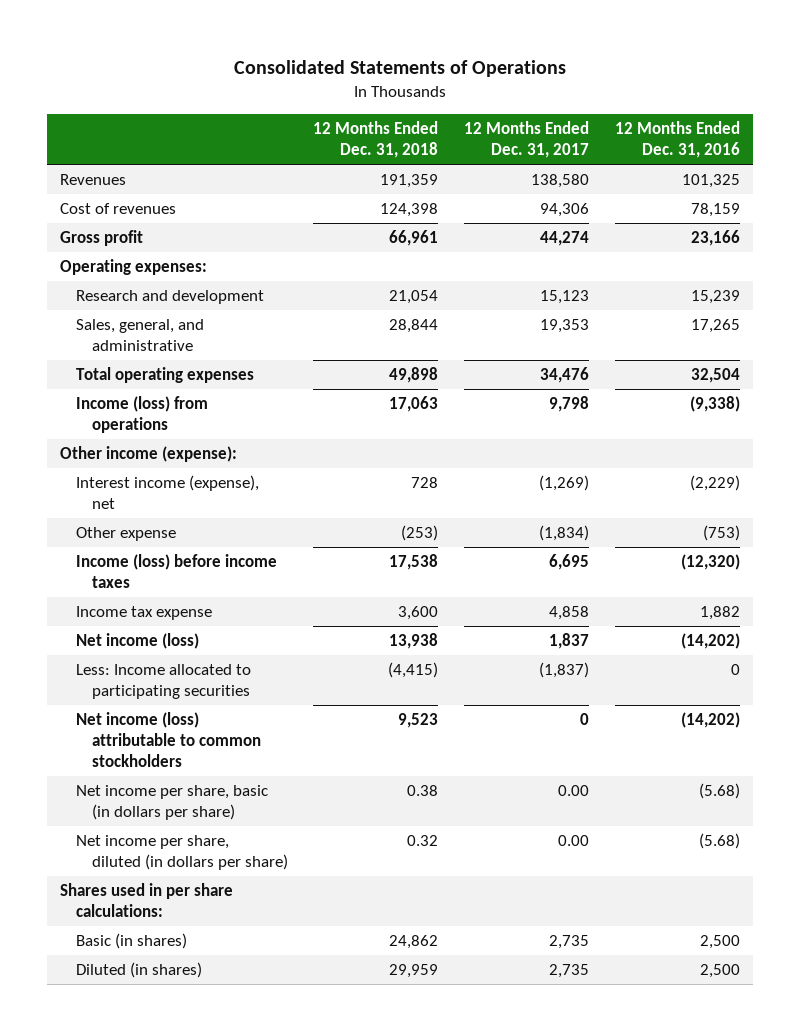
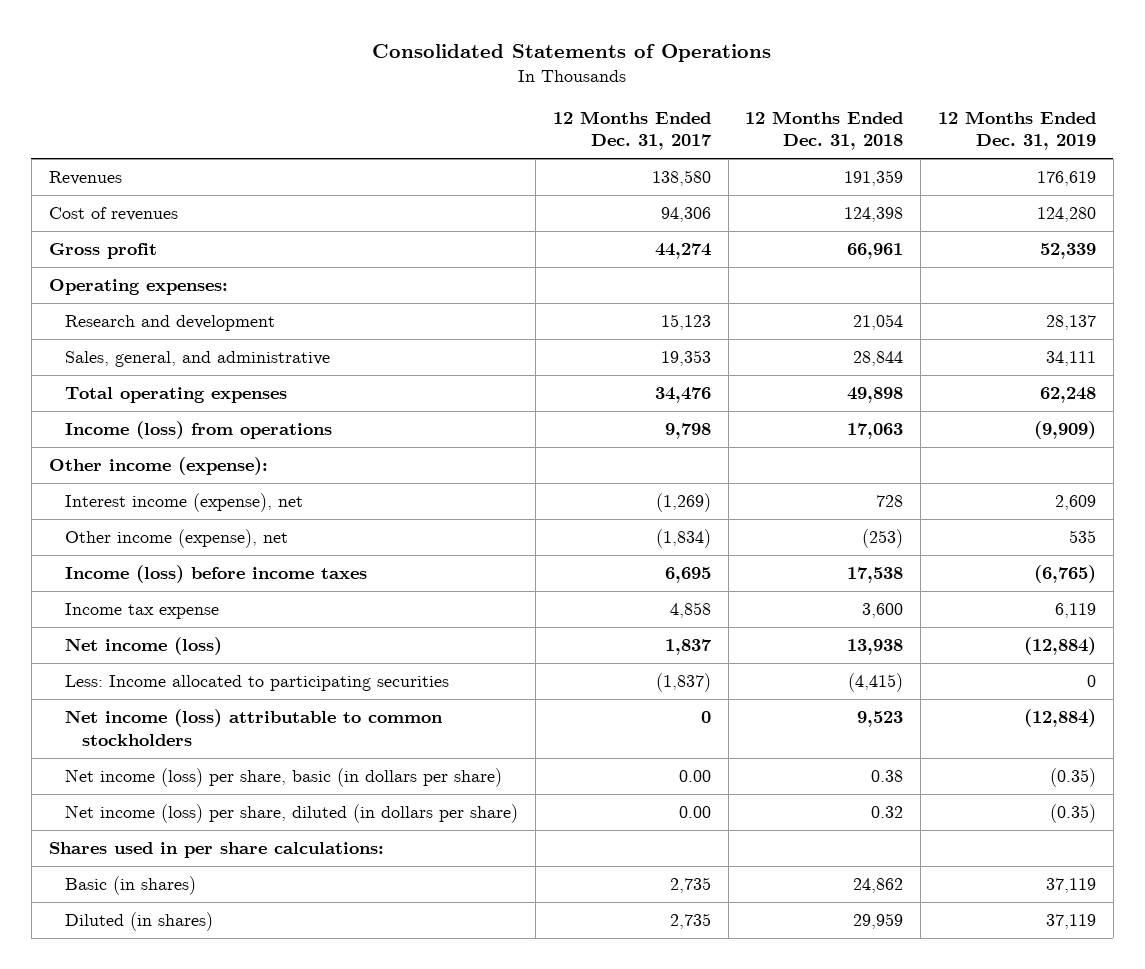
[615,120,741,158] 12 Months Ended Dec. 31, 2016 -> none
none -> [937,110,1096,151] 12 Months Ended Dec. 31, 2019
[75,527,176,542] Other expense -> [65,529,289,549] Other income (expense), net
[75,785,268,821] Net income per share, basic (in dollars per share) -> [65,768,503,788] Net income (loss) per share, basic (in dollars per share)
[75,835,288,871] Net income per share, diluted (in dollars per share) -> [65,804,519,824] Net income (loss) per share, diluted (in dollars per share)

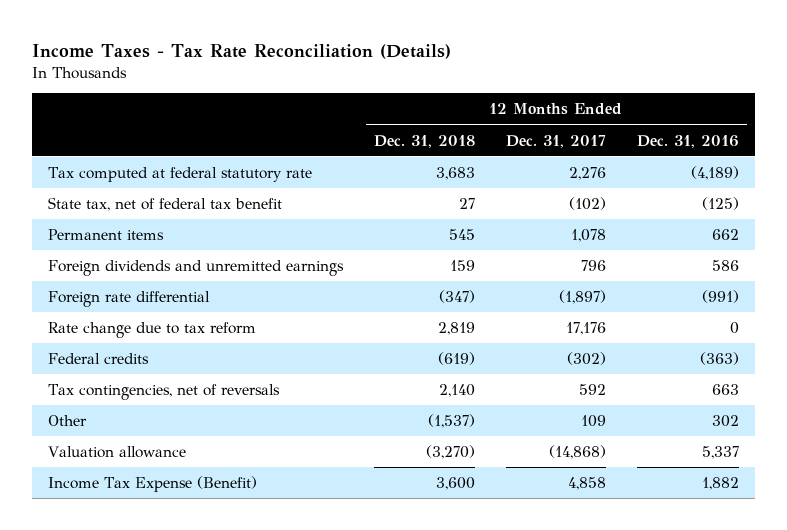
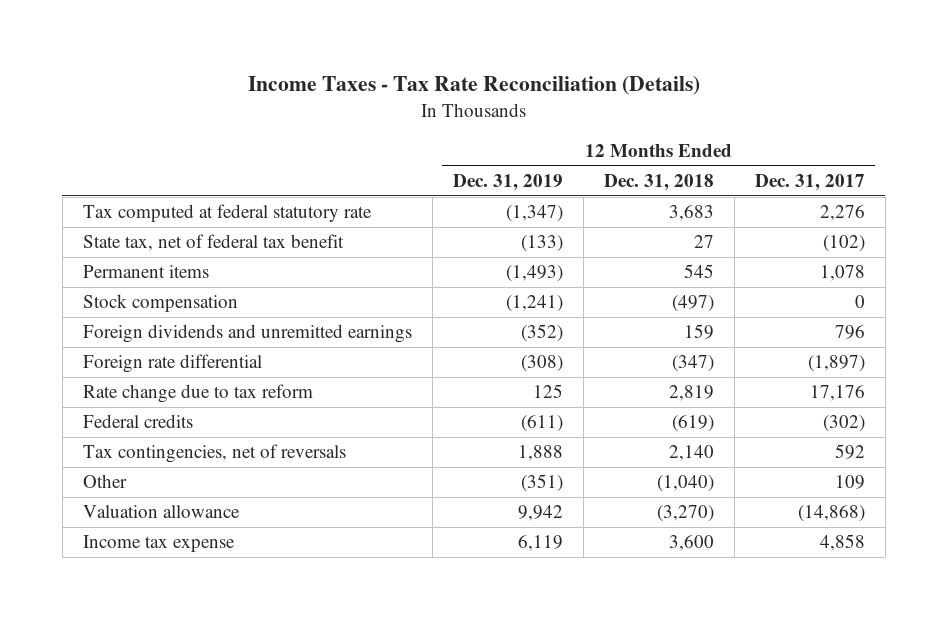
[637,134,740,148] Dec. 31, 2016 -> none
none -> [452,174,563,192] Dec. 31, 2019
none -> [82,294,238,313] Stock compensation
[427,414,475,429] (1,537) -> [656,475,714,493] (1,040)
[47,476,257,493] Income Tax Expense (Benefit) -> [82,535,235,553] Income tax expense

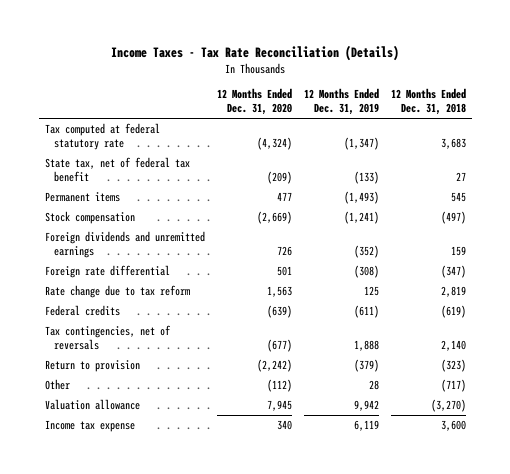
[754,174,865,192] Dec. 31, 2017 -> none
none -> [216,88,292,116] 12 Months Ended Dec. 31, 2020
none -> [44,360,140,373] Return to provision
[520,474,563,493] (351) -> [368,380,379,391] 28
[656,475,714,493] (1,040) -> [440,379,466,393] (717)

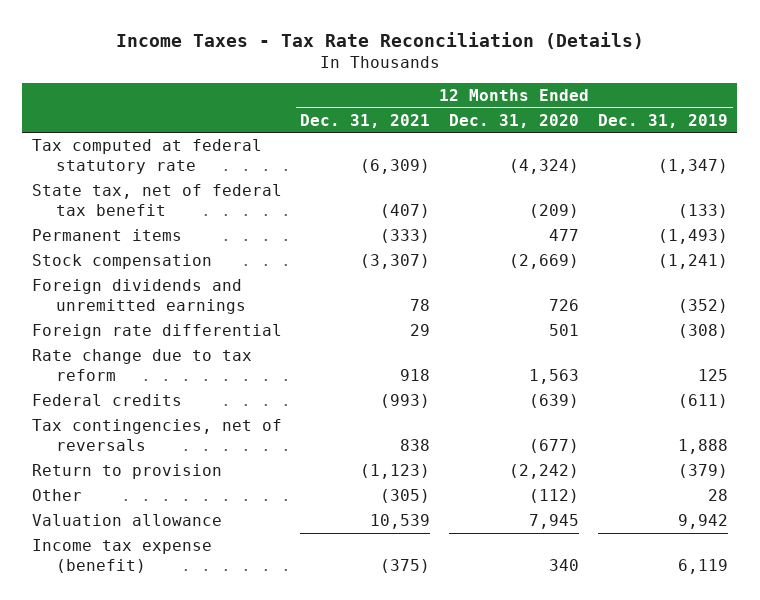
[390,88,466,116] 12 Months Ended Dec. 31, 2018 -> none
none -> [300,113,431,128] Dec. 31, 2021
[44,420,135,433] Income tax expense -> [31,538,212,574] Income tax expense (benefit)

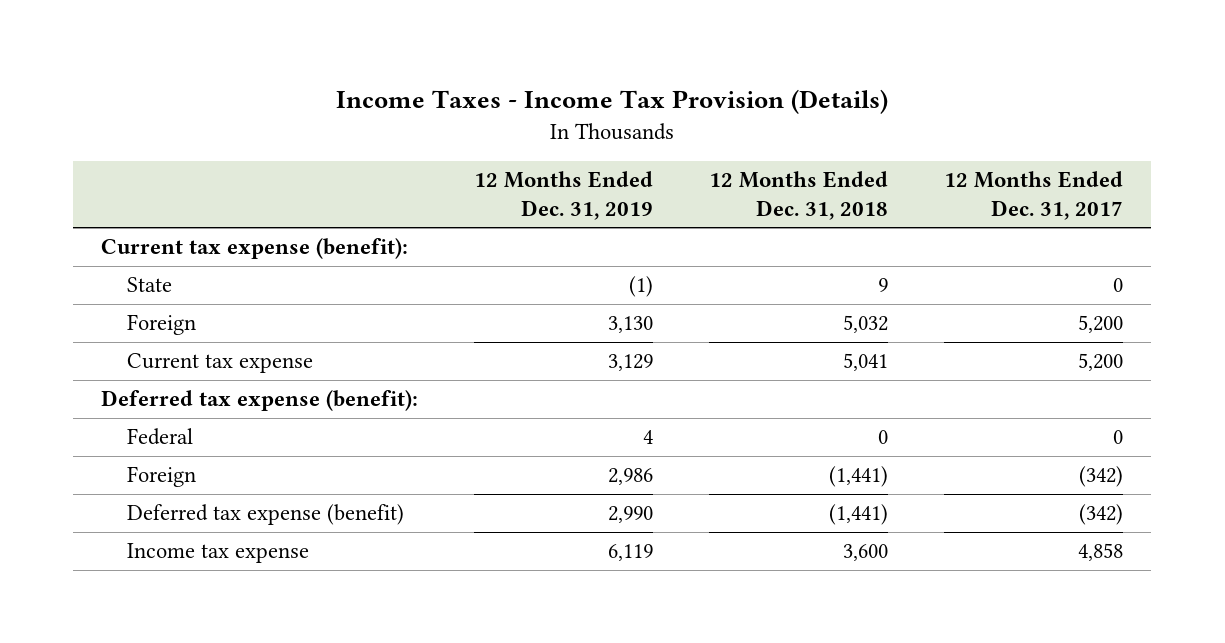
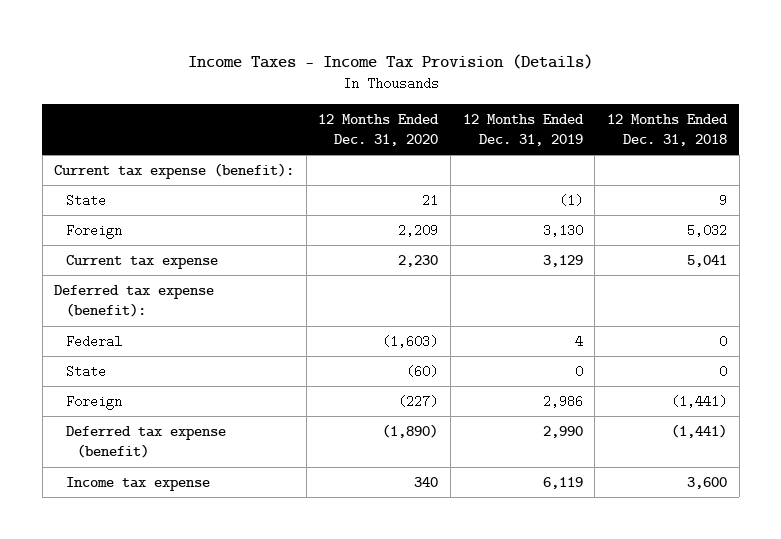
[944,171,1124,220] 12 Months Ended Dec. 31, 2017 -> none
none -> [318,113,440,146] 12 Months Ended Dec. 31, 2020
none -> [65,364,106,378] State

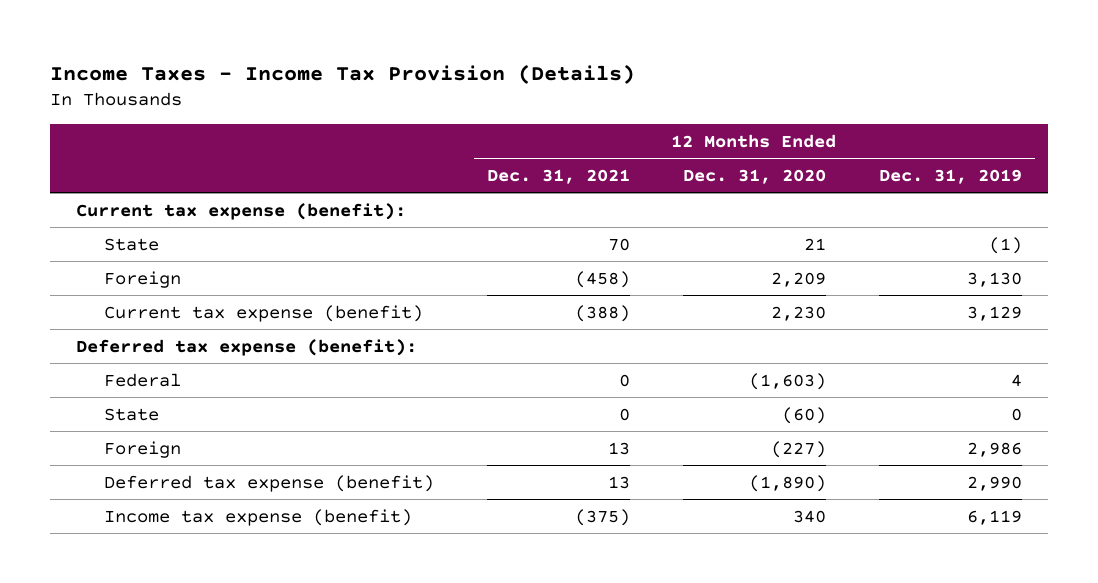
[606,113,728,146] 12 Months Ended Dec. 31, 2018 -> none
none -> [486,169,630,185] Dec. 31, 2021
[65,254,218,269] Current tax expense -> [103,304,423,322] Current tax expense (benefit)
[65,476,210,491] Income tax expense -> [103,508,412,526] Income tax expense (benefit)

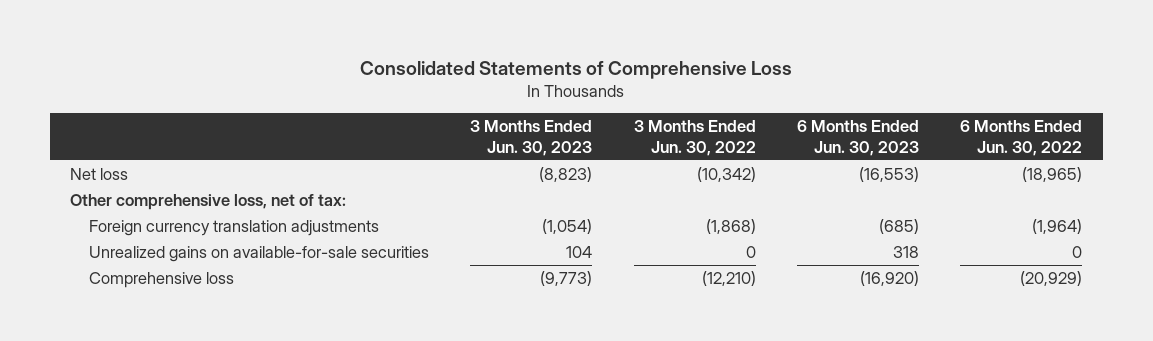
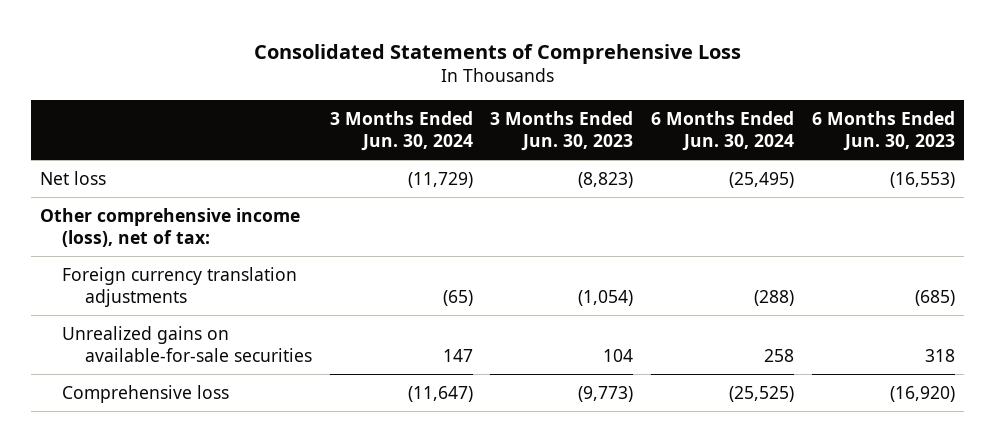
[633,120,756,156] 3 Months Ended Jun. 30, 2022 -> none
[960,120,1083,156] 6 Months Ended Jun. 30, 2022 -> none
none -> [329,110,473,152] 3 Months Ended Jun. 30, 2024
none -> [651,110,795,152] 6 Months Ended Jun. 30, 2024
[70,193,347,210] Other comprehensive loss, net of tax: -> [40,207,301,248] Other comprehensive income (loss), net of tax:

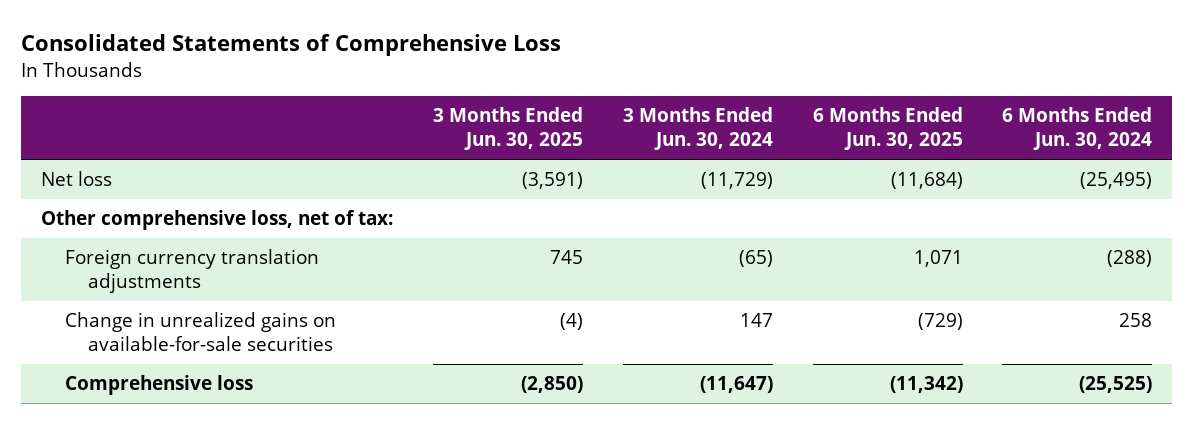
[490,110,634,152] 3 Months Ended Jun. 30, 2023 -> none
[812,110,956,152] 6 Months Ended Jun. 30, 2023 -> none
none -> [433,107,584,151] 3 Months Ended Jun. 30, 2025
none -> [812,107,963,151] 6 Months Ended Jun. 30, 2025
[40,207,301,248] Other comprehensive income (loss), net of tax: -> [41,210,394,231] Other comprehensive loss, net of tax:
[62,325,312,363] Unrealized gains on available-for-sale securities -> [64,312,336,352] Change in unrealized gains on available-for-sale securities

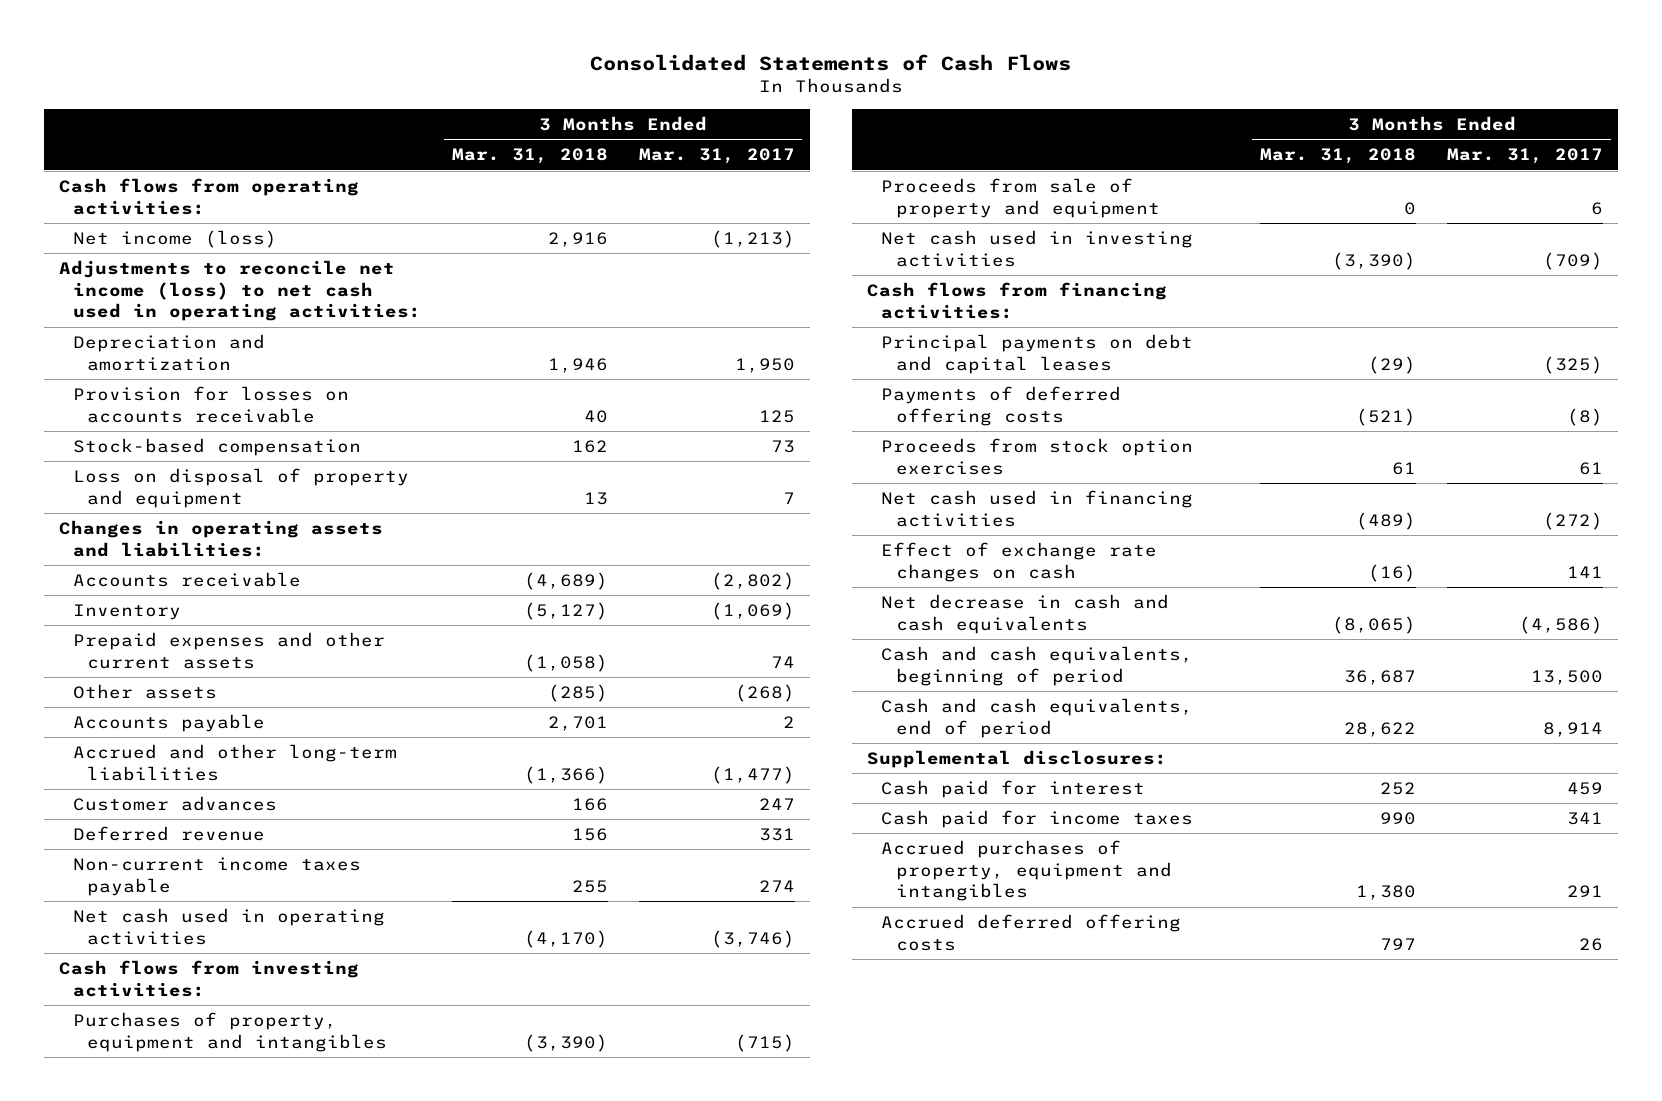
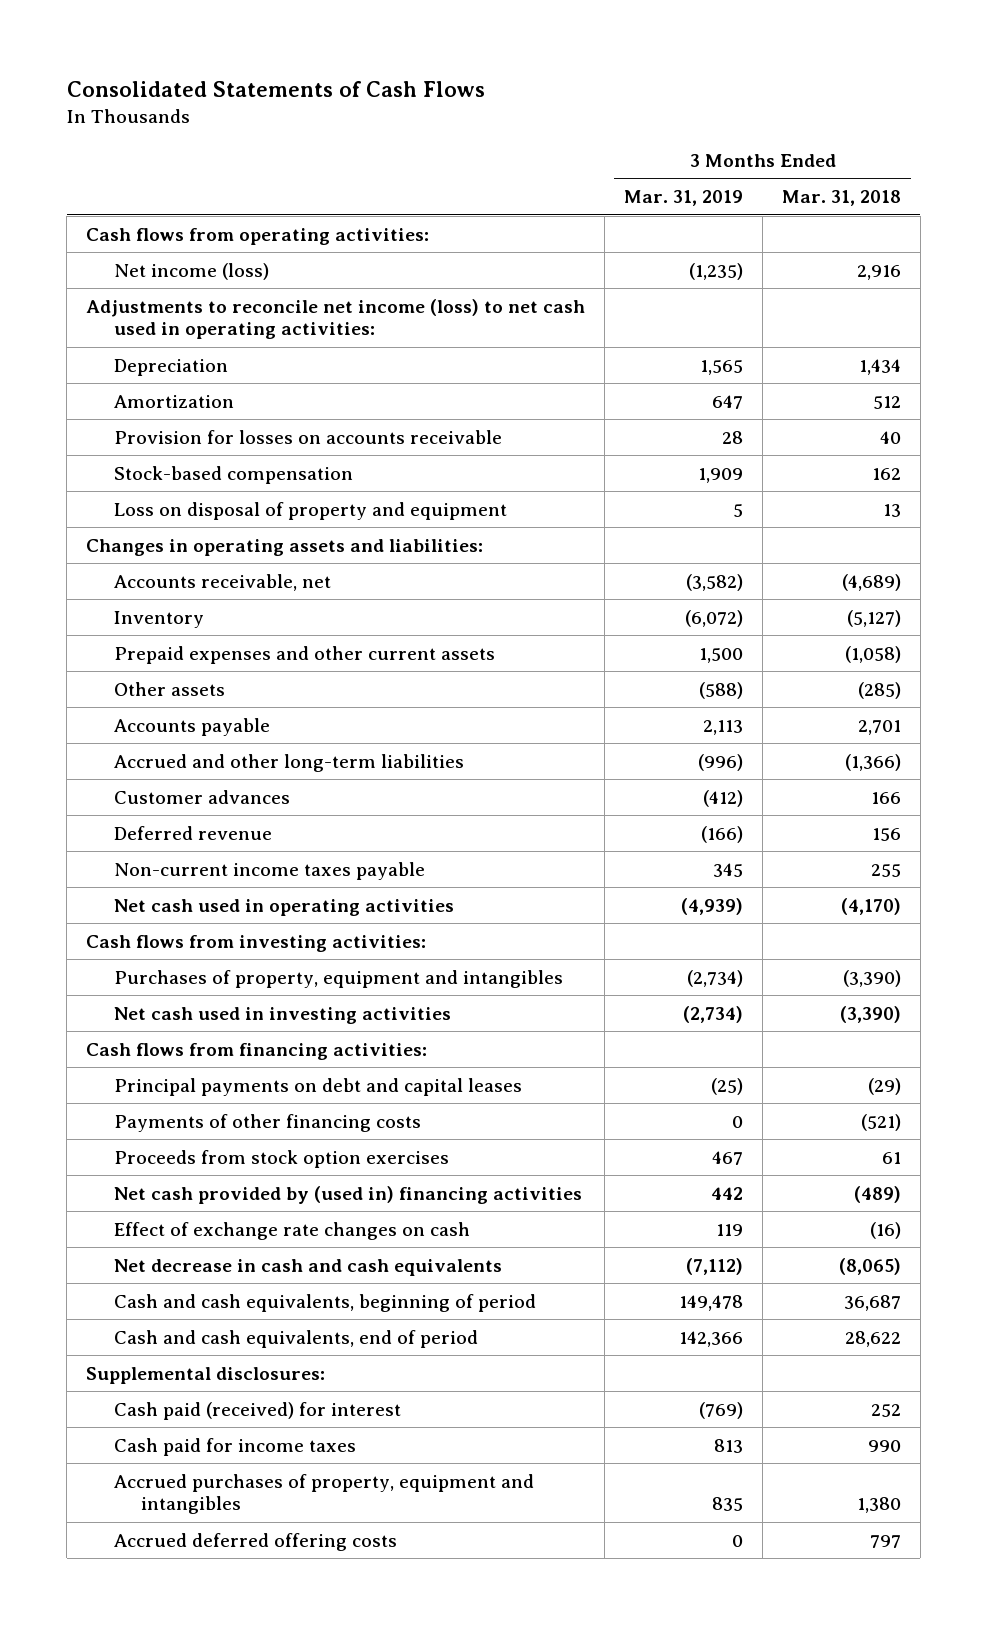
[638,148,795,165] Mar. 31, 2017 -> none
none -> [624,189,744,206] Mar. 31, 2019
[73,334,266,371] Depreciation and amortization -> none
none -> [113,358,228,376] Depreciation
none -> [113,394,234,408] Amortization
[73,572,302,588] Accounts receivable -> [113,573,331,591] Accounts receivable, net
[881,178,1160,218] Proceeds from sale of property and equipment -> none
[881,386,1122,426] Payments of deferred offering costs -> [113,1113,421,1132] Payments of other financing costs
[881,490,1194,527] Net cash used in financing activities -> [113,1185,582,1204] Net cash provided by (used in) financing activities
[881,780,1146,799] Cash paid for interest -> [113,1401,401,1420] Cash paid (received) for interest

